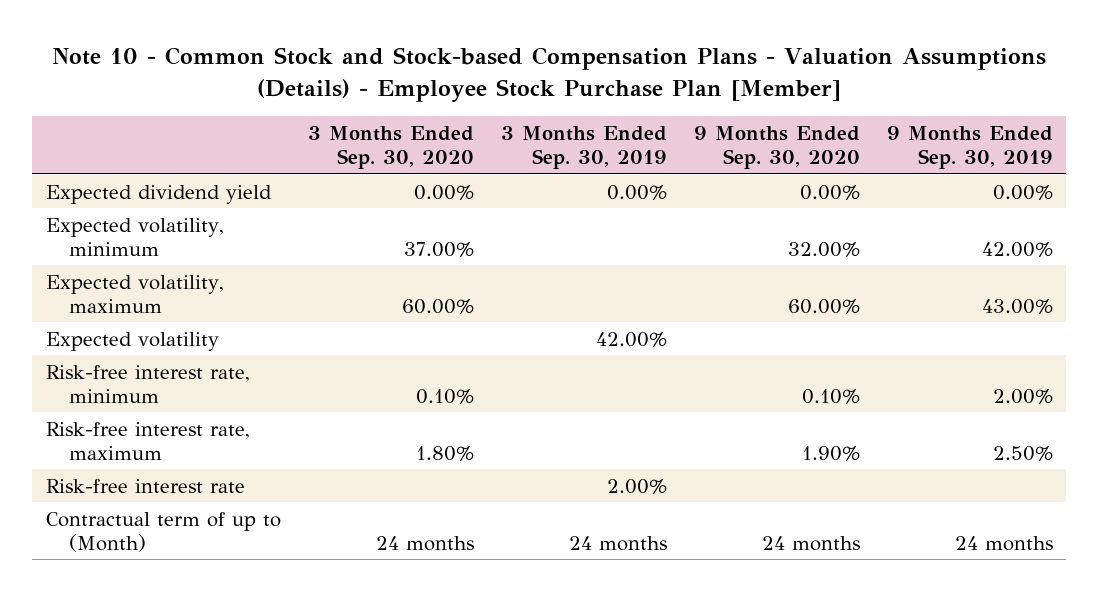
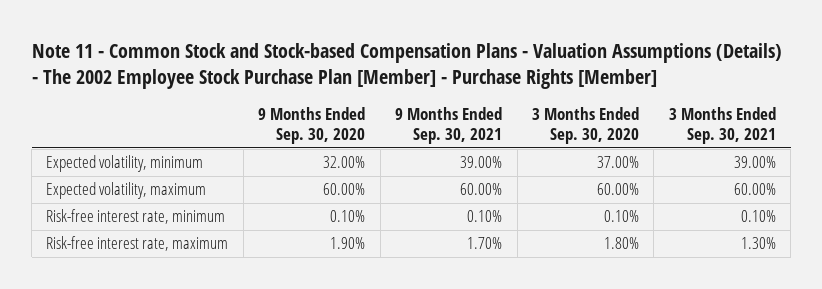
[52,46,1047,102] Note 10 - Common Stock and Stock-based Compensation Plans - Valuation Assumptions (Details) - Employee Stock Purchase Plan [Member] -> [31,42,782,90] Note 11 - Common Stock and Stock-based Compensation Plans - Valuation Assumptions (Details) - The 2002 Employee Stock Purchase Plan [Member] - Purchase Rights [Member]
[500,126,667,170] 3 Months Ended Sep. 30, 2019 -> none
[886,126,1053,170] 9 Months Ended Sep. 30, 2019 -> none
none -> [395,107,503,145] 9 Months Ended Sep. 30, 2021
none -> [668,107,776,145] 3 Months Ended Sep. 30, 2021
[45,184,272,204] Expected dividend yield -> none
[45,331,219,351] Expected volatility -> none
[45,478,245,493] Risk-free interest rate -> none
[45,511,281,552] Contractual term of up to (Month) -> none

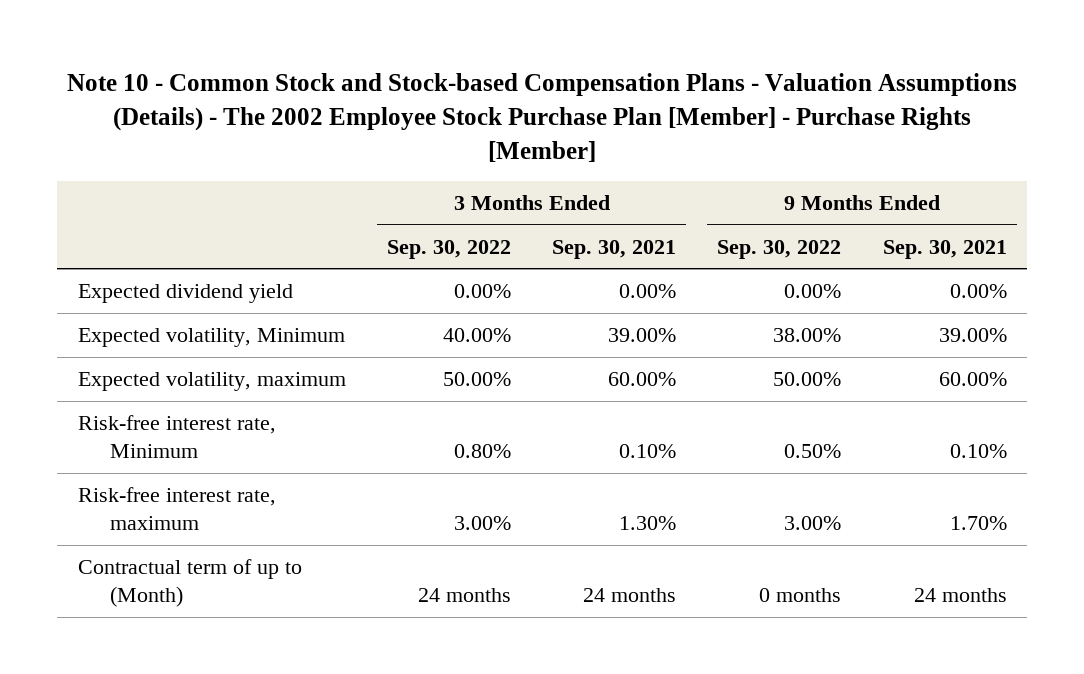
[31,42,782,90] Note 11 - Common Stock and Stock-based Compensation Plans - Valuation Assumptions (Details) - The 2002 Employee Stock Purchase Plan [Member] - Purchase Rights [Member] -> [67,73,1018,163] Note 10 - Common Stock and Stock-based Compensation Plans - Valuation Assumptions (Details) - The 2002 Employee Stock Purchase Plan [Member] - Purchase Rights [Member]
[258,107,366,145] 9 Months Ended Sep. 30, 2020 -> none
[531,107,639,145] 3 Months Ended Sep. 30, 2020 -> none
none -> [387,239,512,259] Sep. 30, 2022
none -> [717,239,842,259] Sep. 30, 2022
none -> [77,283,293,303] Expected dividend yield
[46,155,204,173] Expected volatility, minimum -> [77,327,345,347] Expected volatility, Minimum
[46,209,226,225] Risk-free interest rate, minimum -> [77,414,276,459] Risk-free interest rate, Minimum
none -> [77,558,302,608] Contractual term of up to (Month)

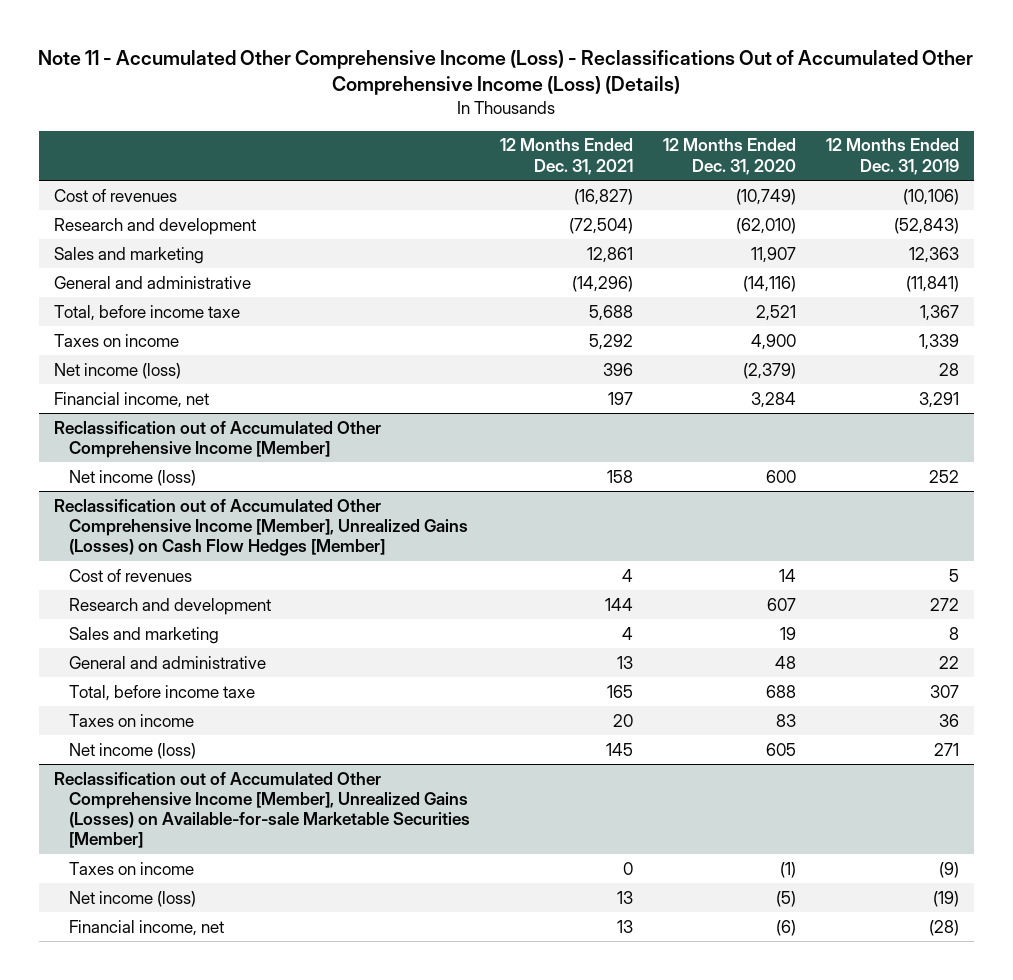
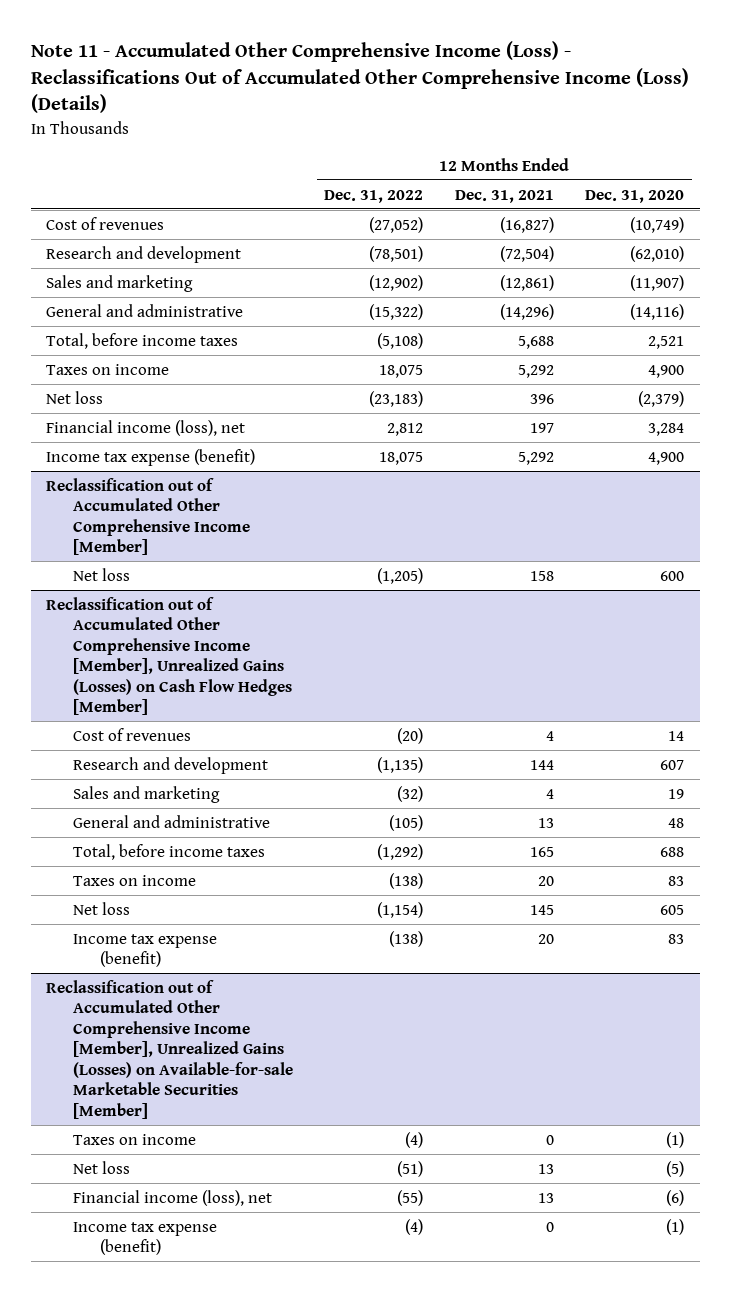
[826,138,960,175] 12 Months Ended Dec. 31, 2019 -> none
none -> [324,189,424,203] Dec. 31, 2022
[586,246,633,263] 12,861 -> [499,274,554,291] (12,861)
[750,246,796,263] 11,907 -> [630,274,685,291] (11,907)
[53,304,240,321] Total, before income taxe -> [46,332,239,349] Total, before income taxes
[53,362,181,379] Net income (loss) -> [46,390,104,404] Net loss
[53,391,209,408] Financial income, net -> [46,419,246,436] Financial income (loss), net
none -> [46,448,256,466] Income tax expense (benefit)
[68,469,196,486] Net income (loss) -> [73,567,131,581] Net loss
[68,684,255,701] Total, before income taxe -> [73,843,266,860] Total, before income taxes
[68,742,196,759] Net income (loss) -> [73,901,131,915] Net loss
none -> [73,933,218,968] Income tax expense (benefit)
[68,890,196,907] Net income (loss) -> [73,1160,131,1174] Net loss
[68,919,224,936] Financial income, net -> [73,1189,273,1206] Financial income (loss), net
none -> [73,1221,218,1256] Income tax expense (benefit)

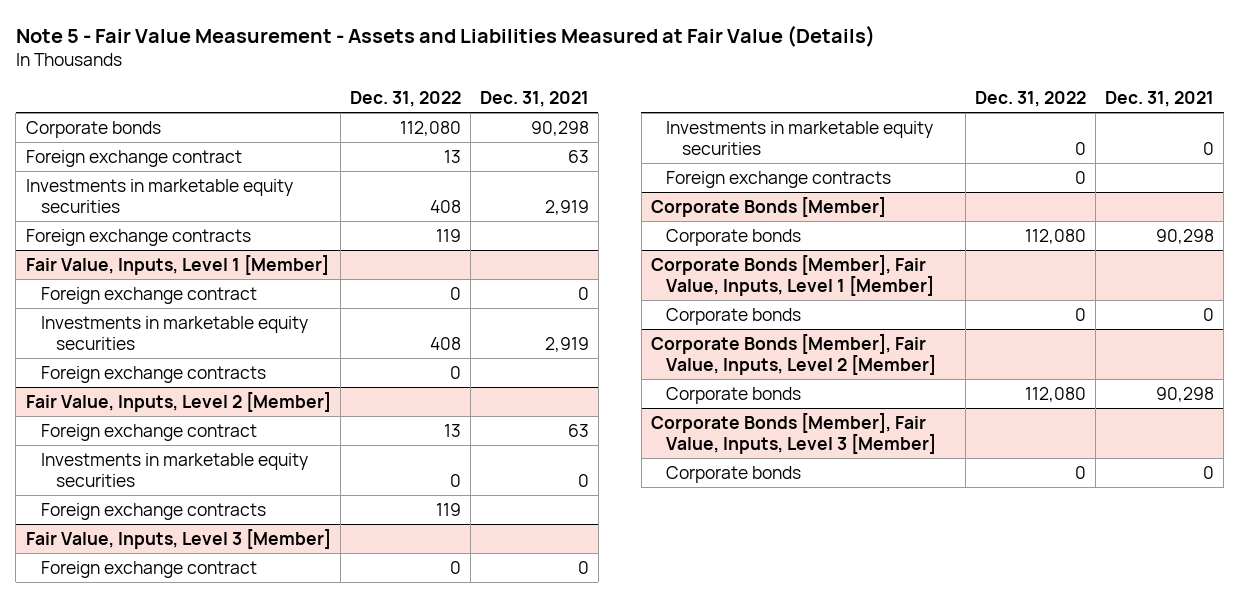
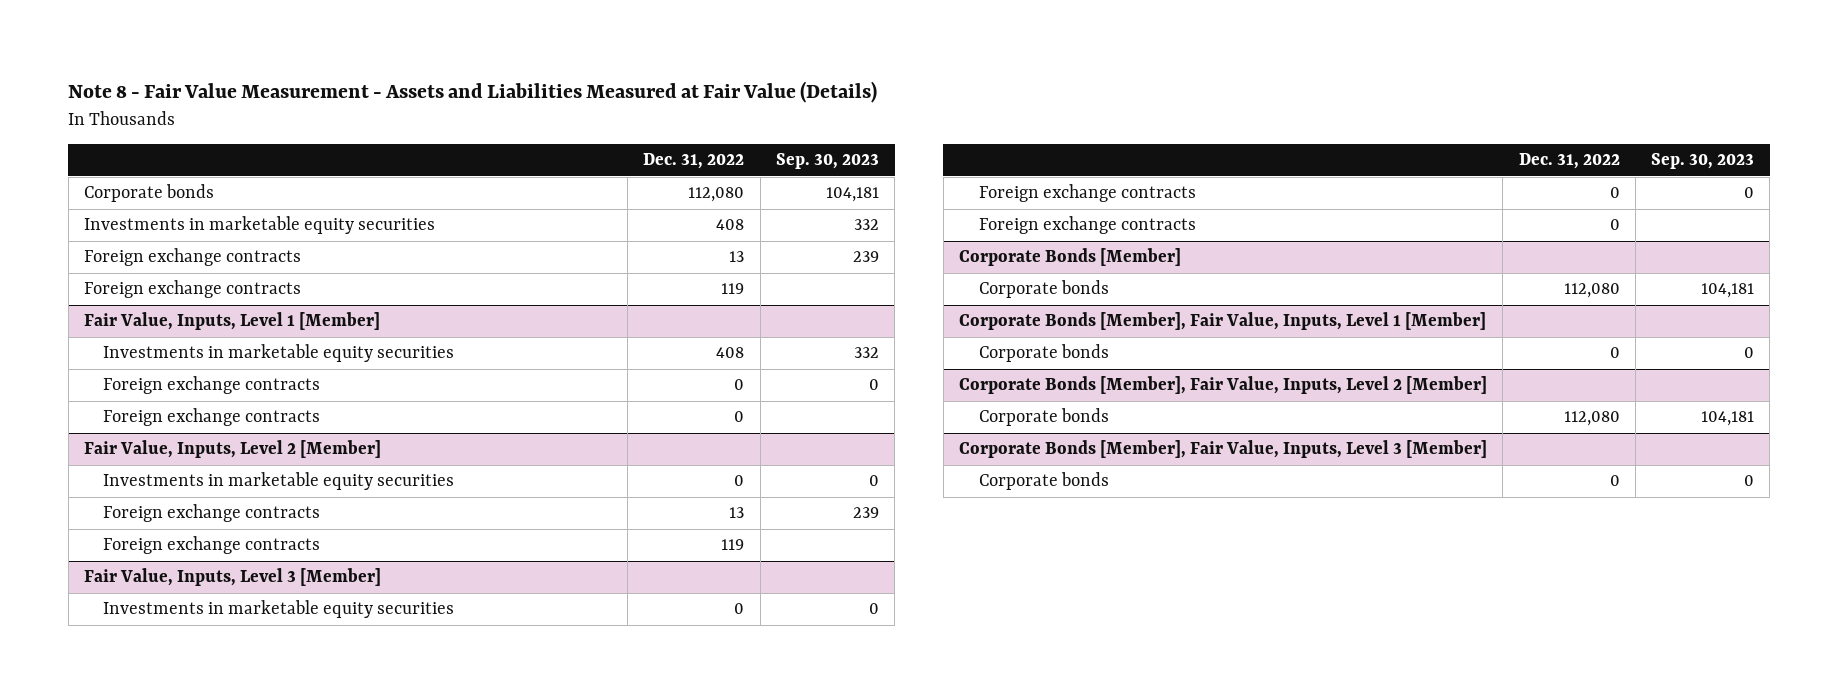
[15,24,875,47] Note 5 - Fair Value Measurement - Assets and Liabilities Measured at Fair Value (Details) -> [68,81,878,104] Note 8 - Fair Value Measurement - Assets and Liabilities Measured at Fair Value (Details)
[479,91,589,108] Dec. 31, 2021 -> none
none -> [775,153,879,170] Sep. 30, 2023
[25,149,242,167] Foreign exchange contract -> none
none -> [83,248,301,267] Foreign exchange contracts
[40,286,257,304] Foreign exchange contract -> none
none -> [103,408,321,427] Foreign exchange contracts
[40,423,257,441] Foreign exchange contract -> none
none -> [103,504,321,523] Foreign exchange contracts
[40,560,257,578] Foreign exchange contract -> none
none -> [978,216,1196,235] Foreign exchange contracts

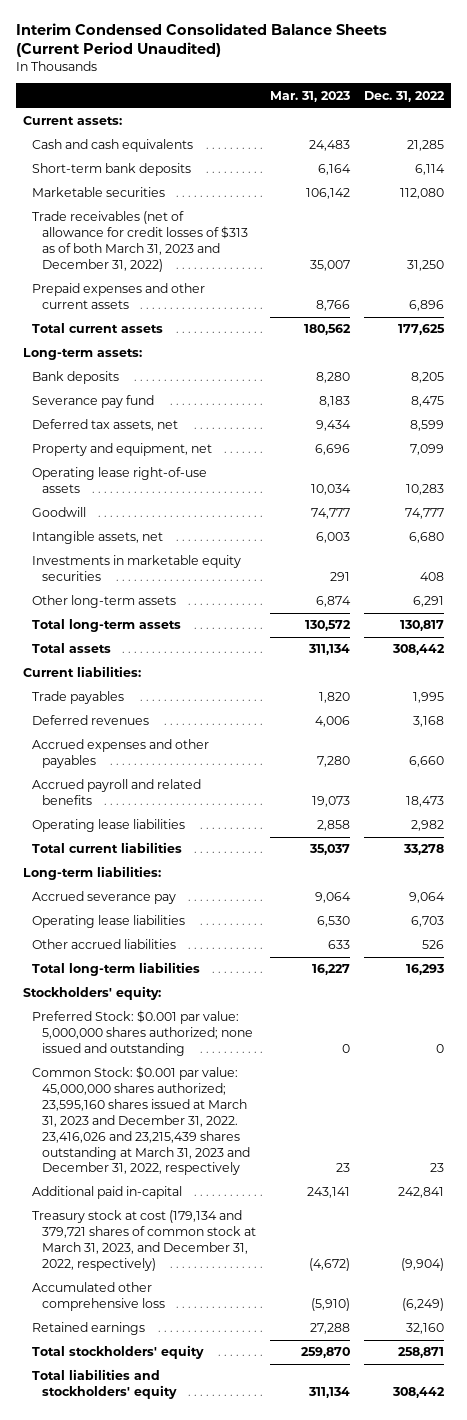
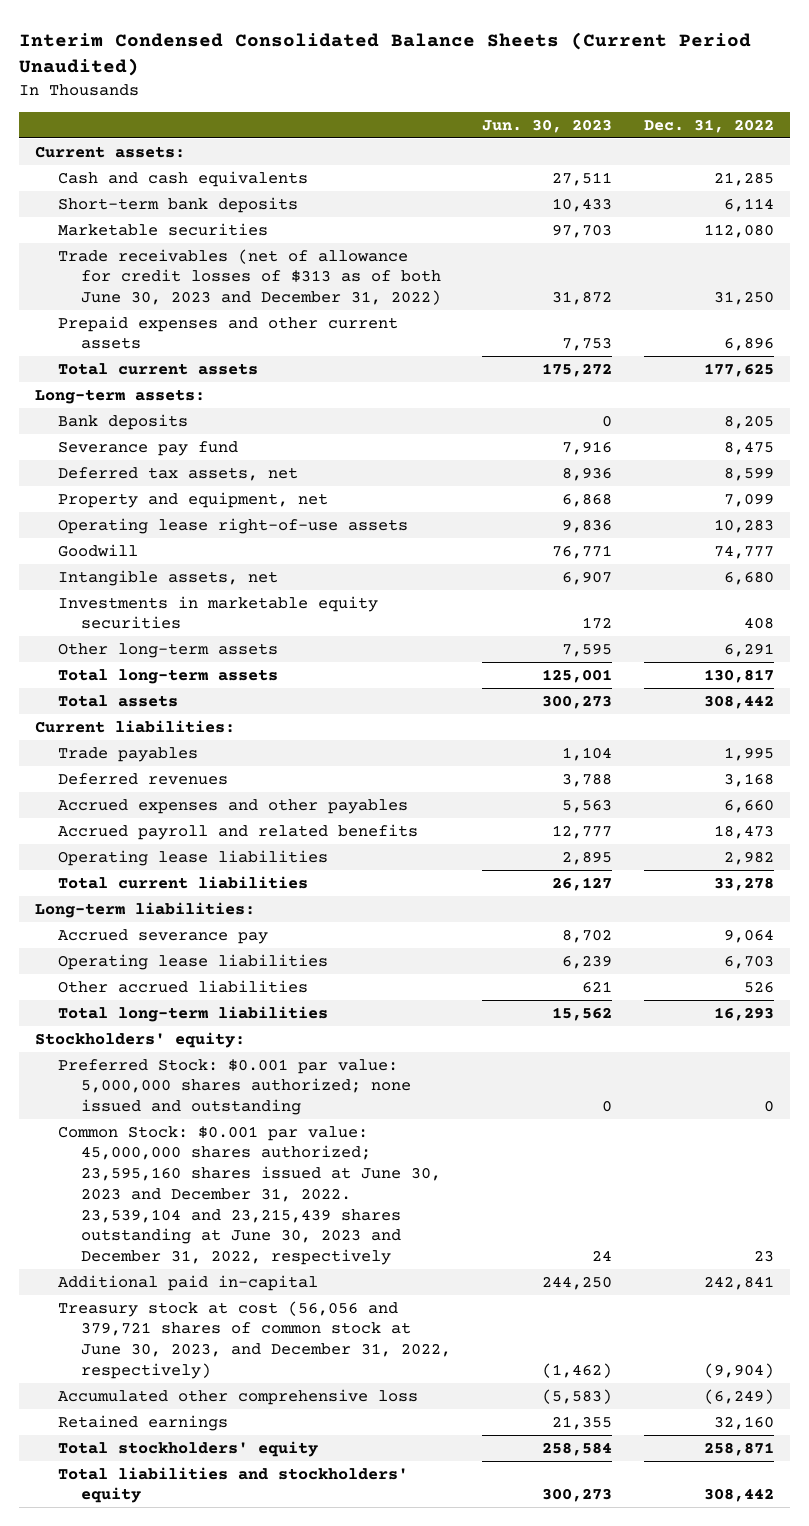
[269,90,350,102] Mar. 31, 2023 -> none
none -> [482,119,613,134] Jun. 30, 2023
[32,211,248,272] Trade receivables (net of allowance for credit losses of $313 as of both March 31, 2023 and December 31, 2022) -> [57,248,441,306] Trade receivables (net of allowance for credit losses of $313 as of both June 30, 2023 and December 31, 2022)
[32,1066,250,1176] Common Stock: $0.001 par value: 45,000,000 shares authorized; 23,595,160 shares issued at March 31, 2023 and December 31, 2022. 23,416,026 and 23,215,439 shares outstanding at March 31, 2023 and December 31, 2022, respectively -> [57,1125,441,1266] Common Stock: $0.001 par value: 45,000,000 shares authorized; 23,595,160 shares issued at June 30, 2023 and December 31, 2022. 23,539,104 and 23,215,439 shares outstanding at June 30, 2023 and December 31, 2022, respectively
[32,1210,256,1271] Treasury stock at cost (179,134 and 379,721 shares of common stock at March 31, 2023, and December 31, 2022, respectively) -> [57,1300,451,1379] Treasury stock at cost (56,056 and 379,721 shares of common stock at June 30, 2023, and December 31, 2022, respectively)

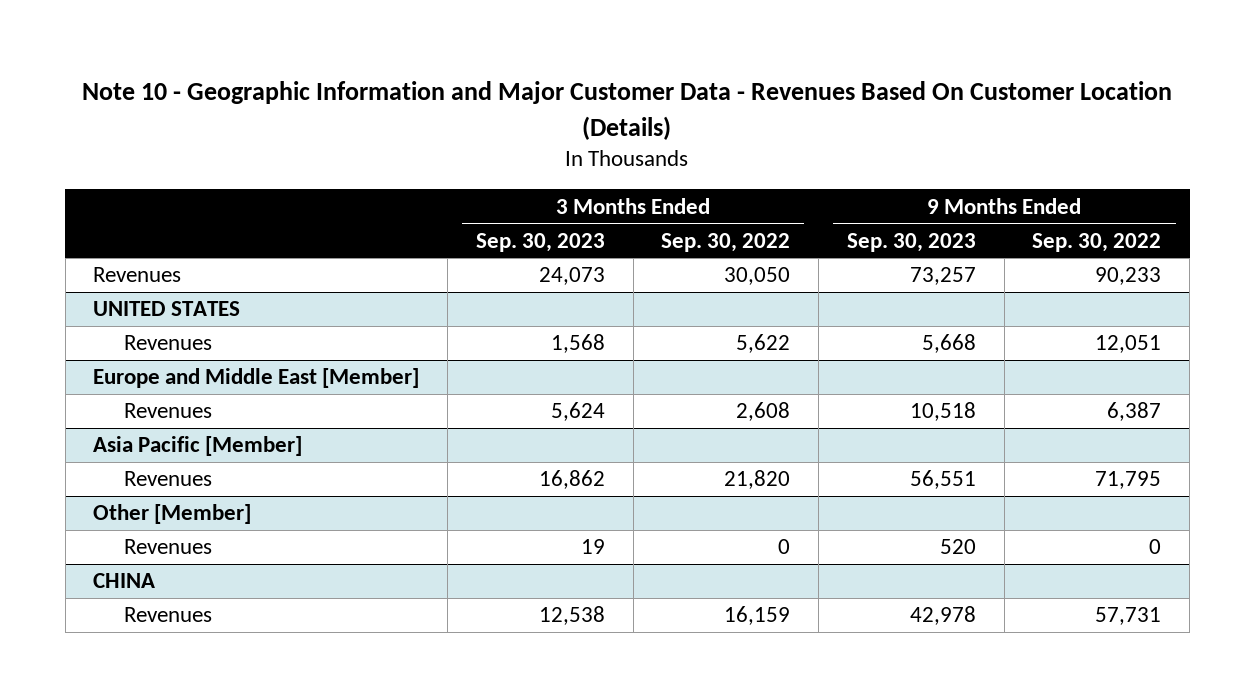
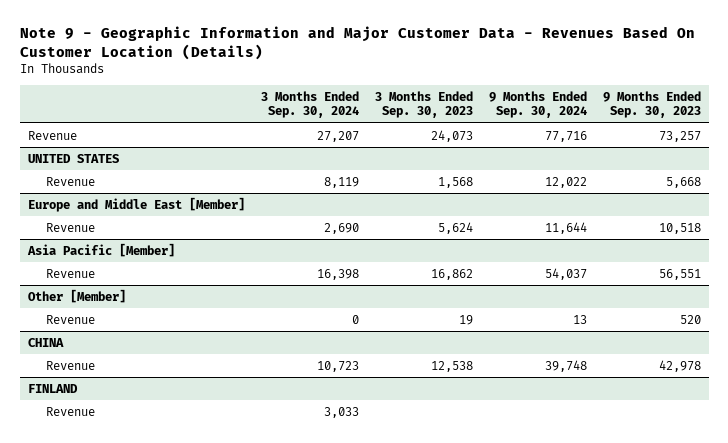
[82,81,1173,140] Note 10 - Geographic Information and Major Customer Data - Revenues Based On Customer Location (Details) -> [19,26,695,60] Note 9 - Geographic Information and Major Customer Data - Revenues Based On Customer Location (Details)
[661,232,791,252] Sep. 30, 2022 -> none
[1032,232,1162,252] Sep. 30, 2022 -> none
none -> [260,90,359,119] 3 Months Ended Sep. 30, 2024
none -> [488,90,587,119] 9 Months Ended Sep. 30, 2024
[93,267,182,283] Revenues -> [27,130,77,140] Revenue
[124,335,213,351] Revenues -> [45,176,95,186] Revenue
[124,403,213,419] Revenues -> [45,222,95,232] Revenue
[124,471,213,487] Revenues -> [45,268,95,278] Revenue
[124,539,213,555] Revenues -> [45,314,95,324] Revenue
[124,607,213,623] Revenues -> [45,360,95,370] Revenue
none -> [27,383,78,393] FINLAND
none -> [45,406,95,416] Revenue

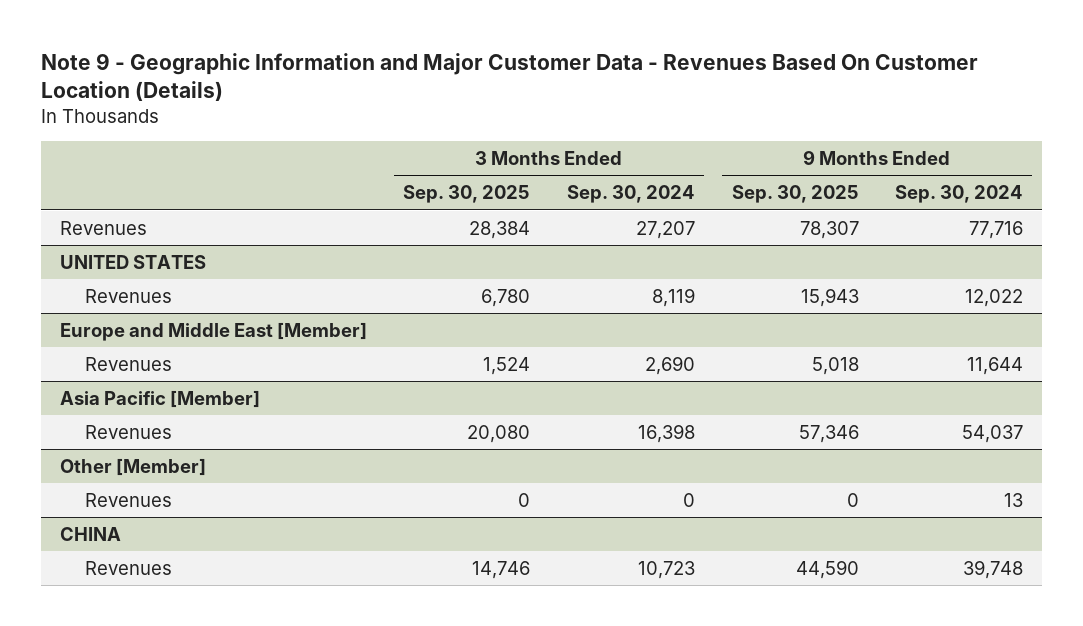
[374,90,473,119] 3 Months Ended Sep. 30, 2023 -> none
[602,90,701,119] 9 Months Ended Sep. 30, 2023 -> none
none -> [403,185,531,204] Sep. 30, 2025
none -> [731,185,859,204] Sep. 30, 2025
[27,130,77,140] Revenue -> [59,220,147,235] Revenues
[45,176,95,186] Revenue -> [85,288,173,303] Revenues
[45,222,95,232] Revenue -> [85,356,173,371] Revenues
[45,268,95,278] Revenue -> [85,424,173,439] Revenues
[45,314,95,324] Revenue -> [85,492,173,507] Revenues
[27,383,78,393] FINLAND -> none
[45,406,95,416] Revenue -> none
[45,360,95,370] Revenue -> [85,560,173,575] Revenues

